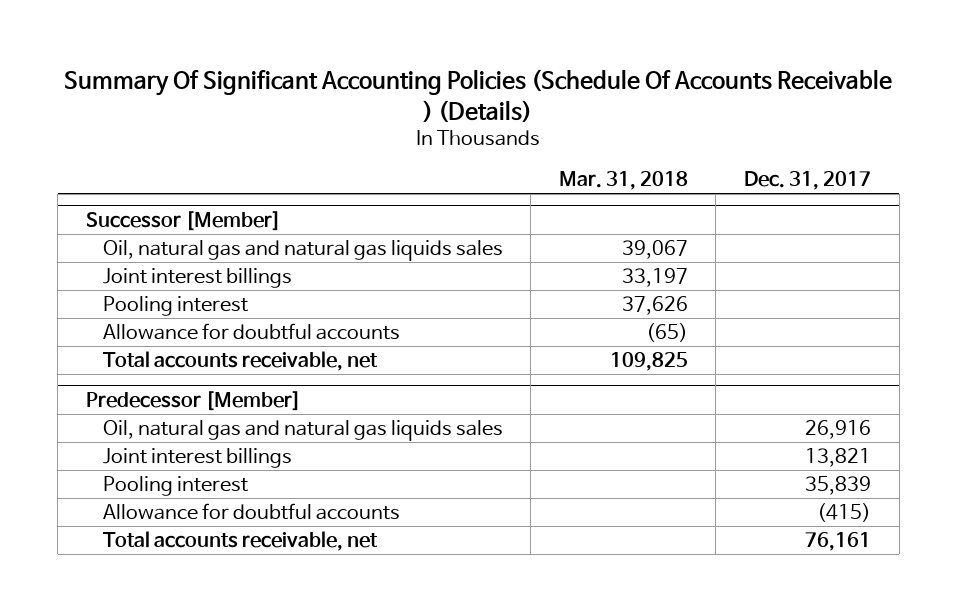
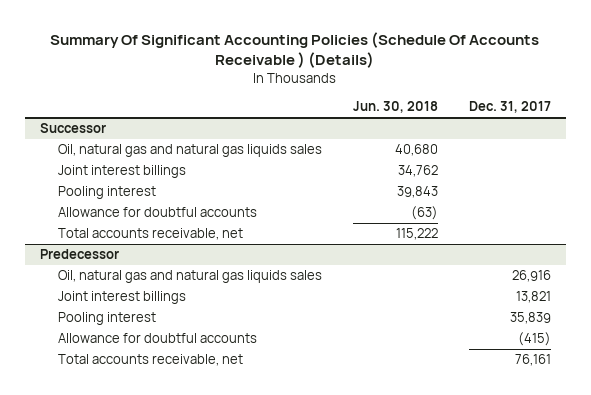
[558,171,688,191] Mar. 31, 2018 -> none
none -> [352,101,438,114] Jun. 30, 2018
[85,210,281,231] Successor [Member] -> [40,123,107,134] Successor
[85,390,301,411] Predecessor [Member] -> [40,249,120,260] Predecessor

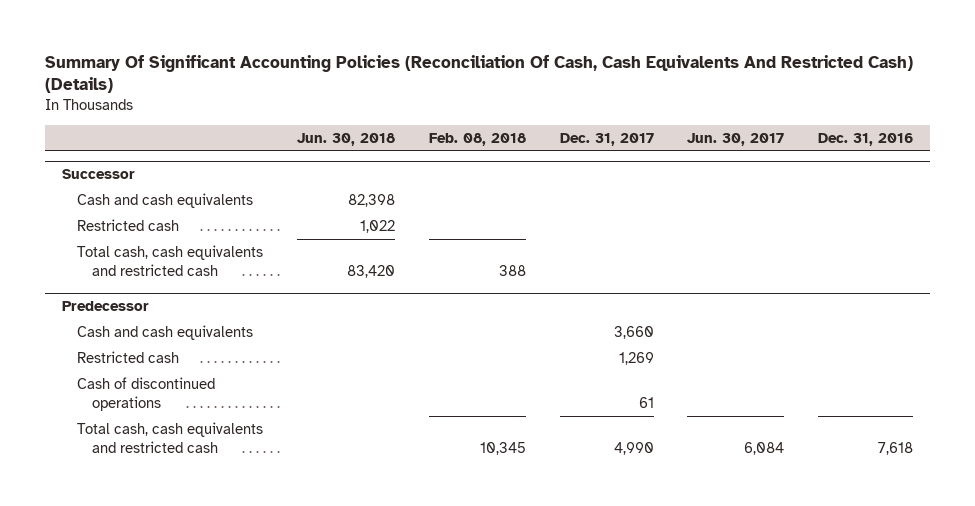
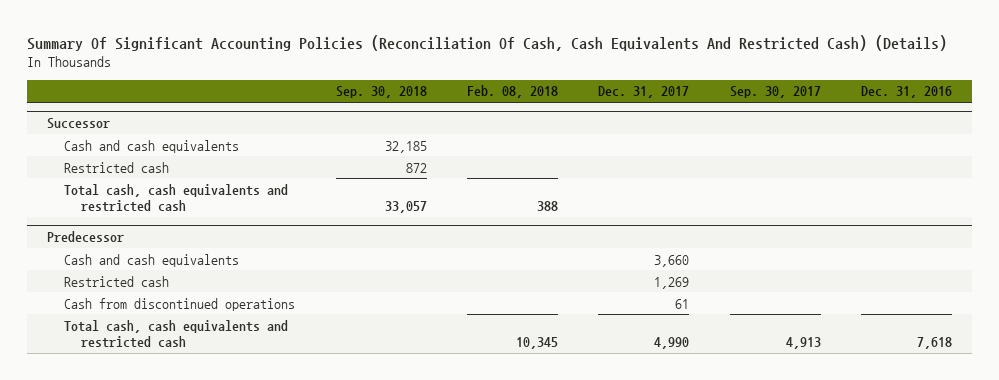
[296,132,395,146] Jun. 30, 2018 -> none
[687,132,785,146] Jun. 30, 2017 -> none
none -> [335,86,427,99] Sep. 30, 2018
none -> [729,86,821,99] Sep. 30, 2017
[77,377,216,411] Cash of discontinued operations -> [64,297,296,311] Cash from discontinued operations

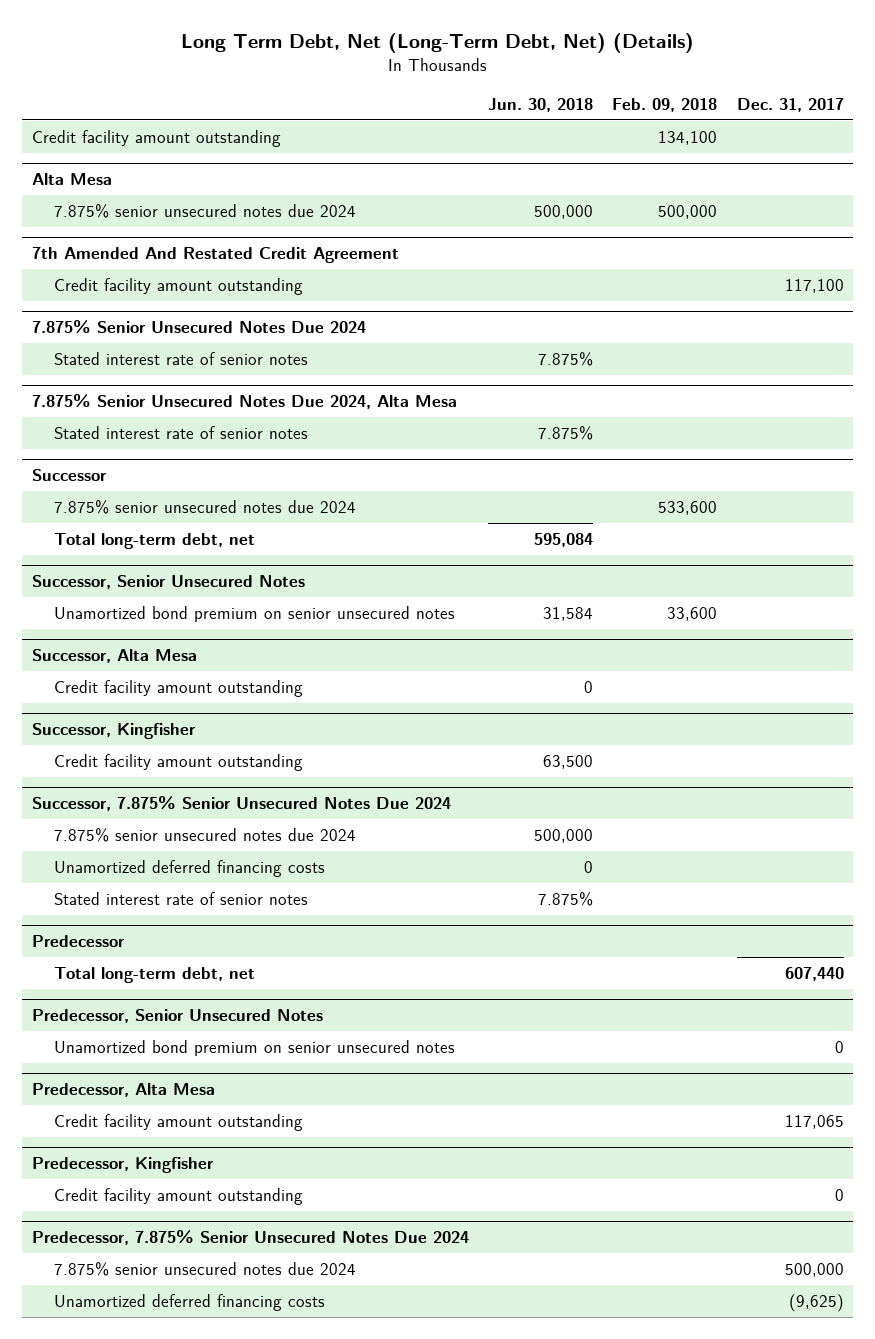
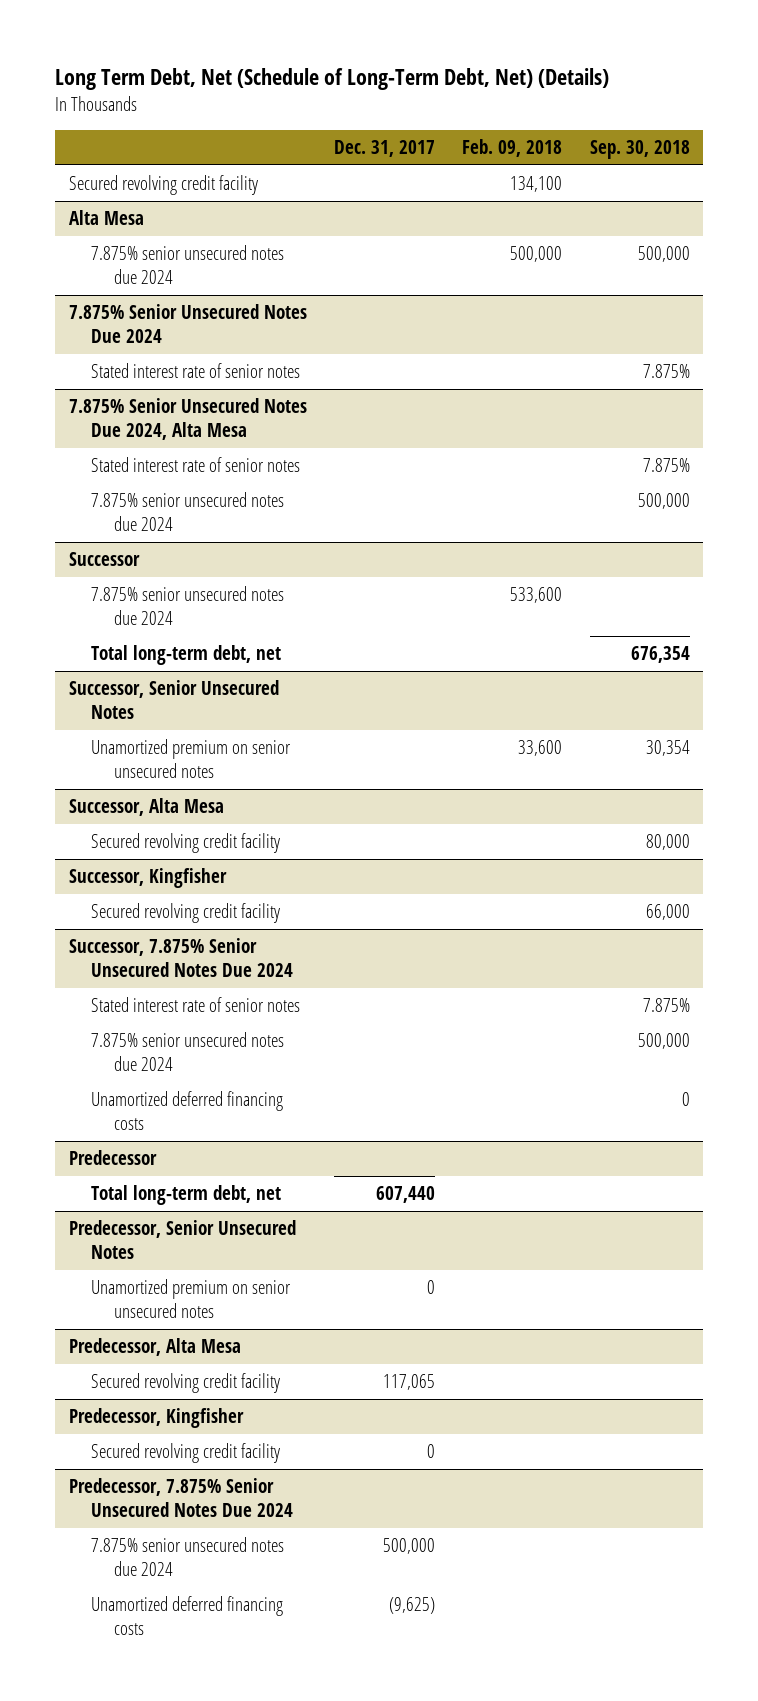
[180,33,694,54] Long Term Debt, Net (Long-Term Debt, Net) (Details) -> [55,67,610,90] Long Term Debt, Net (Schedule of Long-Term Debt, Net) (Details)
[488,97,594,112] Jun. 30, 2018 -> none
none -> [589,140,690,160] Sep. 30, 2018
[31,129,281,147] Credit facility amount outstanding -> [68,175,258,196] Secured revolving credit facility
[31,247,399,264] 7th Amended And Restated Credit Agreement -> none
[54,277,304,295] Credit facility amount outstanding -> none
none -> [91,492,285,532] 7.875% senior unsecured notes due 2024
[54,605,456,622] Unamortized bond premium on senior unsecured notes -> [91,739,292,779] Unamortized premium on senior unsecured notes
[54,679,304,697] Credit facility amount outstanding -> [91,833,281,854] Secured revolving credit facility
[54,753,304,771] Credit facility amount outstanding -> [91,903,281,924] Secured revolving credit facility
[54,891,309,905] Stated interest rate of senior notes -> [91,997,301,1013] Stated interest rate of senior notes
[54,1039,456,1056] Unamortized bond premium on senior unsecured notes -> [91,1279,292,1319] Unamortized premium on senior unsecured notes
[54,1113,304,1131] Credit facility amount outstanding -> [91,1373,281,1394] Secured revolving credit facility
[54,1187,304,1205] Credit facility amount outstanding -> [91,1443,281,1464] Secured revolving credit facility

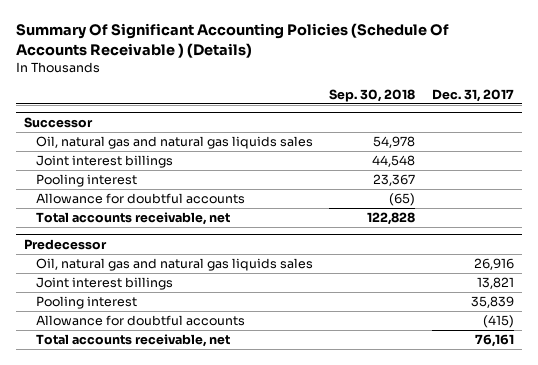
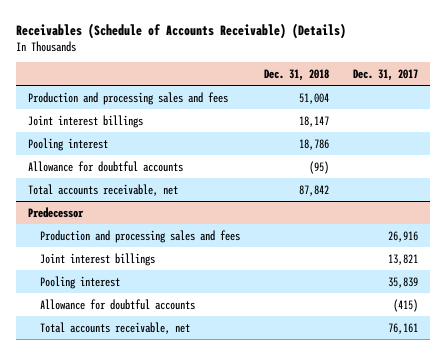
[15,23,449,58] Summary Of Significant Accounting Policies (Schedule Of Accounts Receivable ) (Details) -> [16,22,347,39] Receivables (Schedule of Accounts Receivable) (Details)
[329,88,416,102] Sep. 30, 2018 -> none
none -> [264,69,330,82] Dec. 31, 2018
[23,116,93,128] Successor -> none
[35,136,313,150] Oil, natural gas and natural gas liquids sales -> none
[35,155,173,169] Joint interest billings -> none
[35,174,137,188] Pooling interest -> none
[35,193,245,205] Allowance for doubtful accounts -> none
[35,212,230,226] Total accounts receivable, net -> none
none -> [28,91,229,105] Production and processing sales and fees
none -> [28,114,144,128] Joint interest billings
none -> [28,137,109,151] Pooling interest
none -> [28,160,184,172] Allowance for doubtful accounts
none -> [28,183,179,196] Total accounts receivable, net
[35,258,313,272] Oil, natural gas and natural gas liquids sales -> [40,229,241,243] Production and processing sales and fees

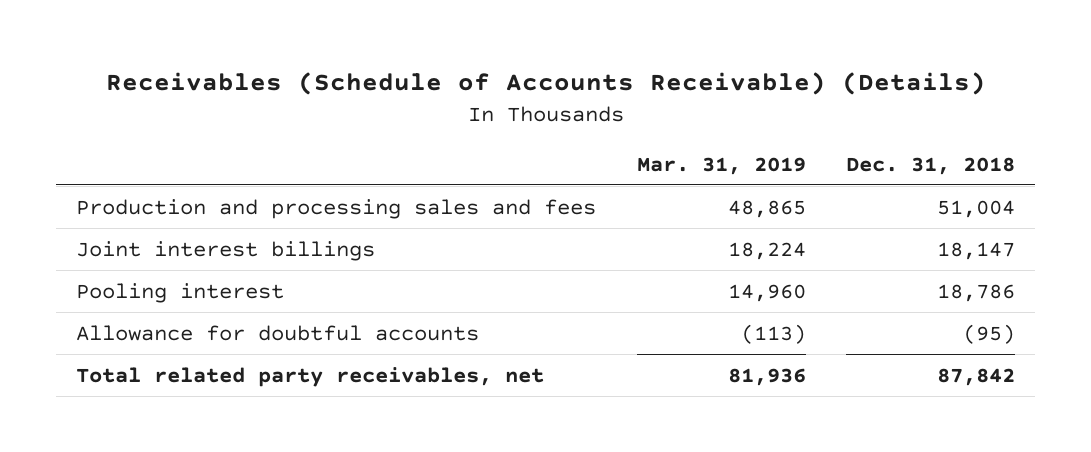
[353,69,419,82] Dec. 31, 2017 -> none
none -> [636,156,806,175] Mar. 31, 2019
[28,206,85,218] Predecessor -> none
[40,229,241,243] Production and processing sales and fees -> none
[40,252,156,266] Joint interest billings -> none
[40,275,121,289] Pooling interest -> none
[40,298,196,310] Allowance for doubtful accounts -> none
[40,321,191,334] Total accounts receivable, net -> none
[28,183,179,196] Total accounts receivable, net -> [75,366,544,387] Total related party receivables, net

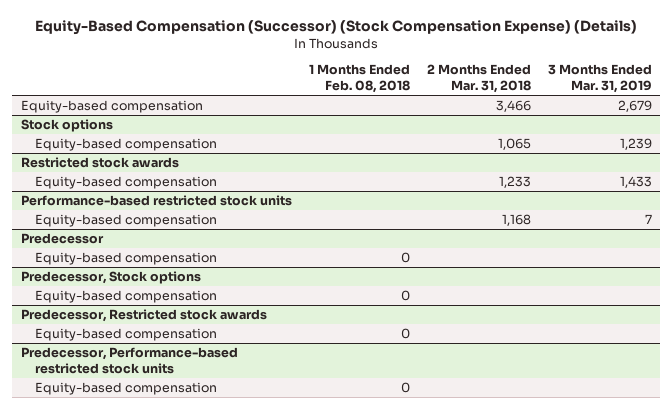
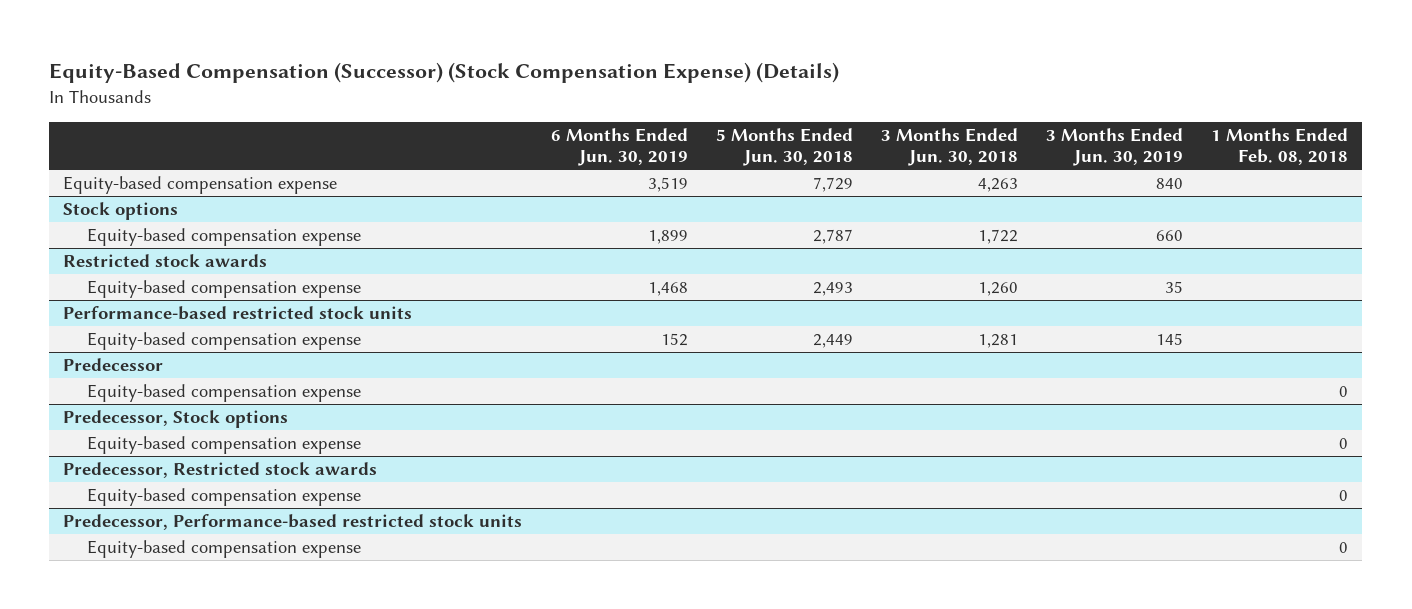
[426,64,531,94] 2 Months Ended Mar. 31, 2018 -> none
[547,64,652,94] 3 Months Ended Mar. 31, 2019 -> none
none -> [550,127,688,167] 6 Months Ended Jun. 30, 2019
none -> [715,127,853,167] 5 Months Ended Jun. 30, 2018
none -> [880,127,1018,167] 3 Months Ended Jun. 30, 2018
none -> [1046,127,1184,167] 3 Months Ended Jun. 30, 2019
[20,100,203,114] Equity-based compensation -> [63,176,338,195] Equity-based compensation expense
[35,138,218,152] Equity-based compensation -> [87,228,362,247] Equity-based compensation expense
[35,176,218,190] Equity-based compensation -> [87,280,362,299] Equity-based compensation expense
[35,214,218,228] Equity-based compensation -> [87,332,362,351] Equity-based compensation expense
[35,252,218,266] Equity-based compensation -> [87,384,362,403] Equity-based compensation expense
[35,290,218,304] Equity-based compensation -> [87,436,362,455] Equity-based compensation expense
[35,328,218,342] Equity-based compensation -> [87,488,362,507] Equity-based compensation expense
[35,382,218,396] Equity-based compensation -> [87,540,362,559] Equity-based compensation expense

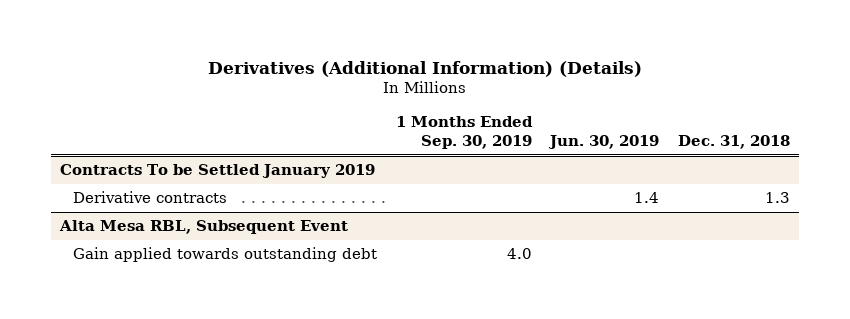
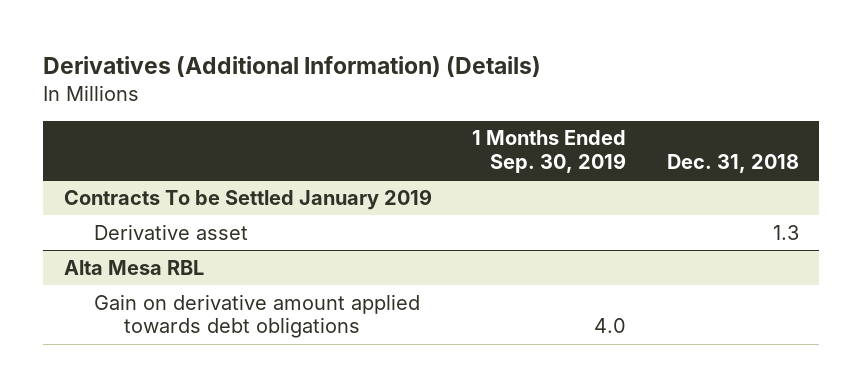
[548,135,660,150] Jun. 30, 2019 -> none
[73,191,228,204] Derivative contracts -> [93,223,248,240] Derivative asset
[59,220,349,235] Alta Mesa RBL, Subsequent Event -> [63,259,204,275] Alta Mesa RBL
[73,247,378,263] Gain applied towards outstanding debt -> [93,293,420,339] Gain on derivative amount applied towards debt obligations

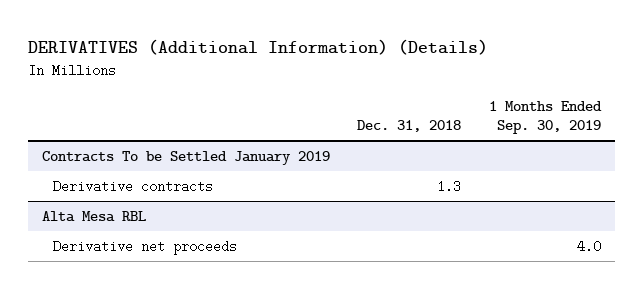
[43,56,542,78] Derivatives (Additional Information) (Details) -> [27,38,488,55] DERIVATIVES (Additional Information) (Details)
[93,223,248,240] Derivative asset -> [53,180,214,194] Derivative contracts
[93,293,420,339] Gain on derivative amount applied towards debt obligations -> [53,240,238,256] Derivative net proceeds

